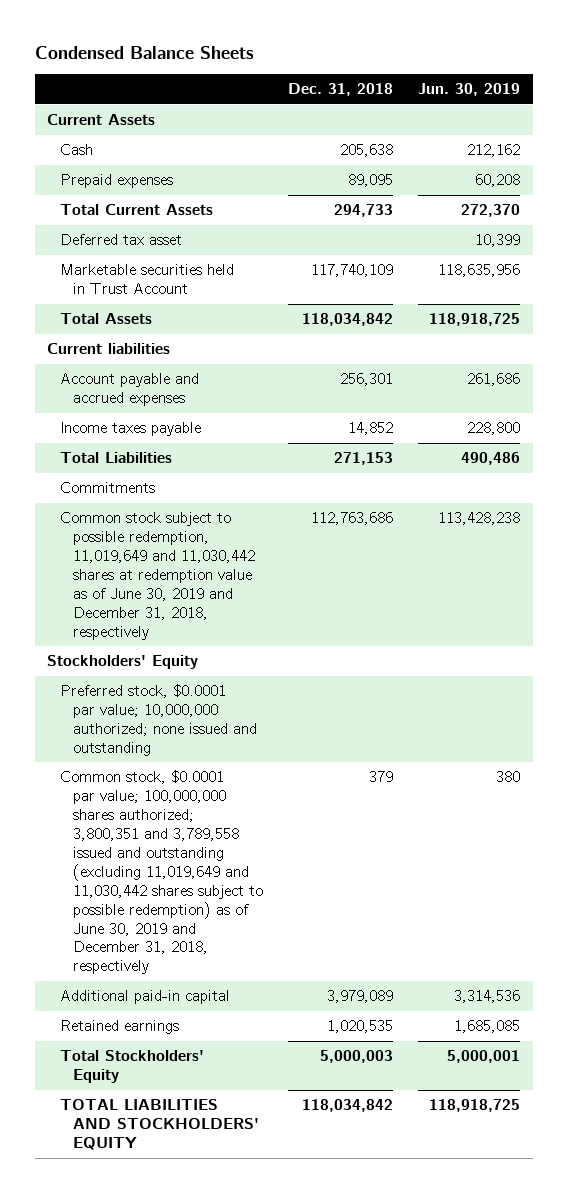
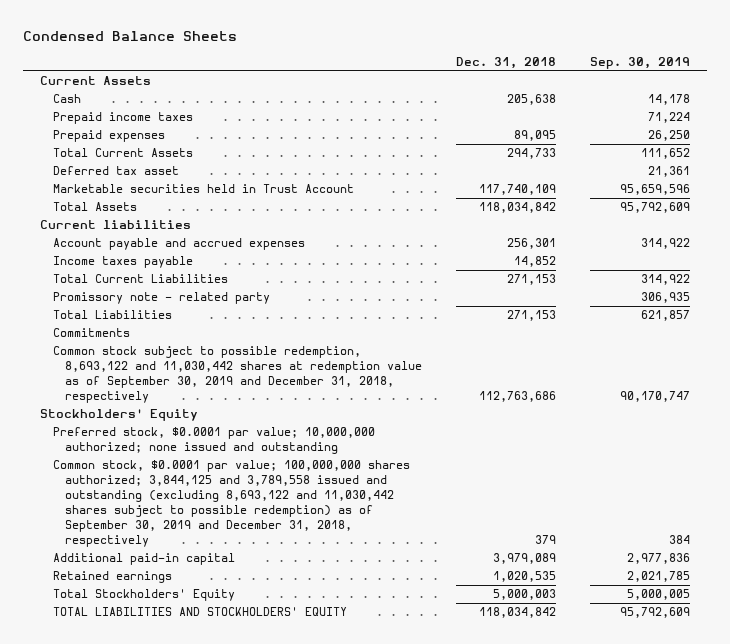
[417,83,520,97] Jun. 30, 2019 -> none
none -> [589,57,690,70] Sep. 30, 2019
none -> [52,112,193,125] Prepaid income taxes
none -> [52,274,228,284] Total Current Liabilities
none -> [52,292,270,305] Promissory note - related party
[59,512,255,640] Common stock subject to possible redemption, 11,019,649 and 11,030,442 shares at redemption value as of June 30, 2019 and December 31, 2018, respectively -> [52,346,423,404] Common stock subject to possible redemption, 8,693,122 and 11,030,442 shares at redemption value as of September 30, 2019 and December 31, 2018, respectively
[59,770,263,975] Common stock, $0.0001 par value; 100,000,000 shares authorized; 3,800,351 and 3,789,558 issued and outstanding (excluding 11,019,649 and 11,030,442 shares subject to possible redemption) as of June 30, 2019 and December 31, 2018, respectively -> [52,460,410,547] Common stock, $0.0001 par value; 100,000,000 shares authorized; 3,844,125 and 3,789,558 issued and outstanding (excluding 8,693,122 and 11,030,442 shares subject to possible redemption) as of September 30, 2019 and December 31, 2018, respectively

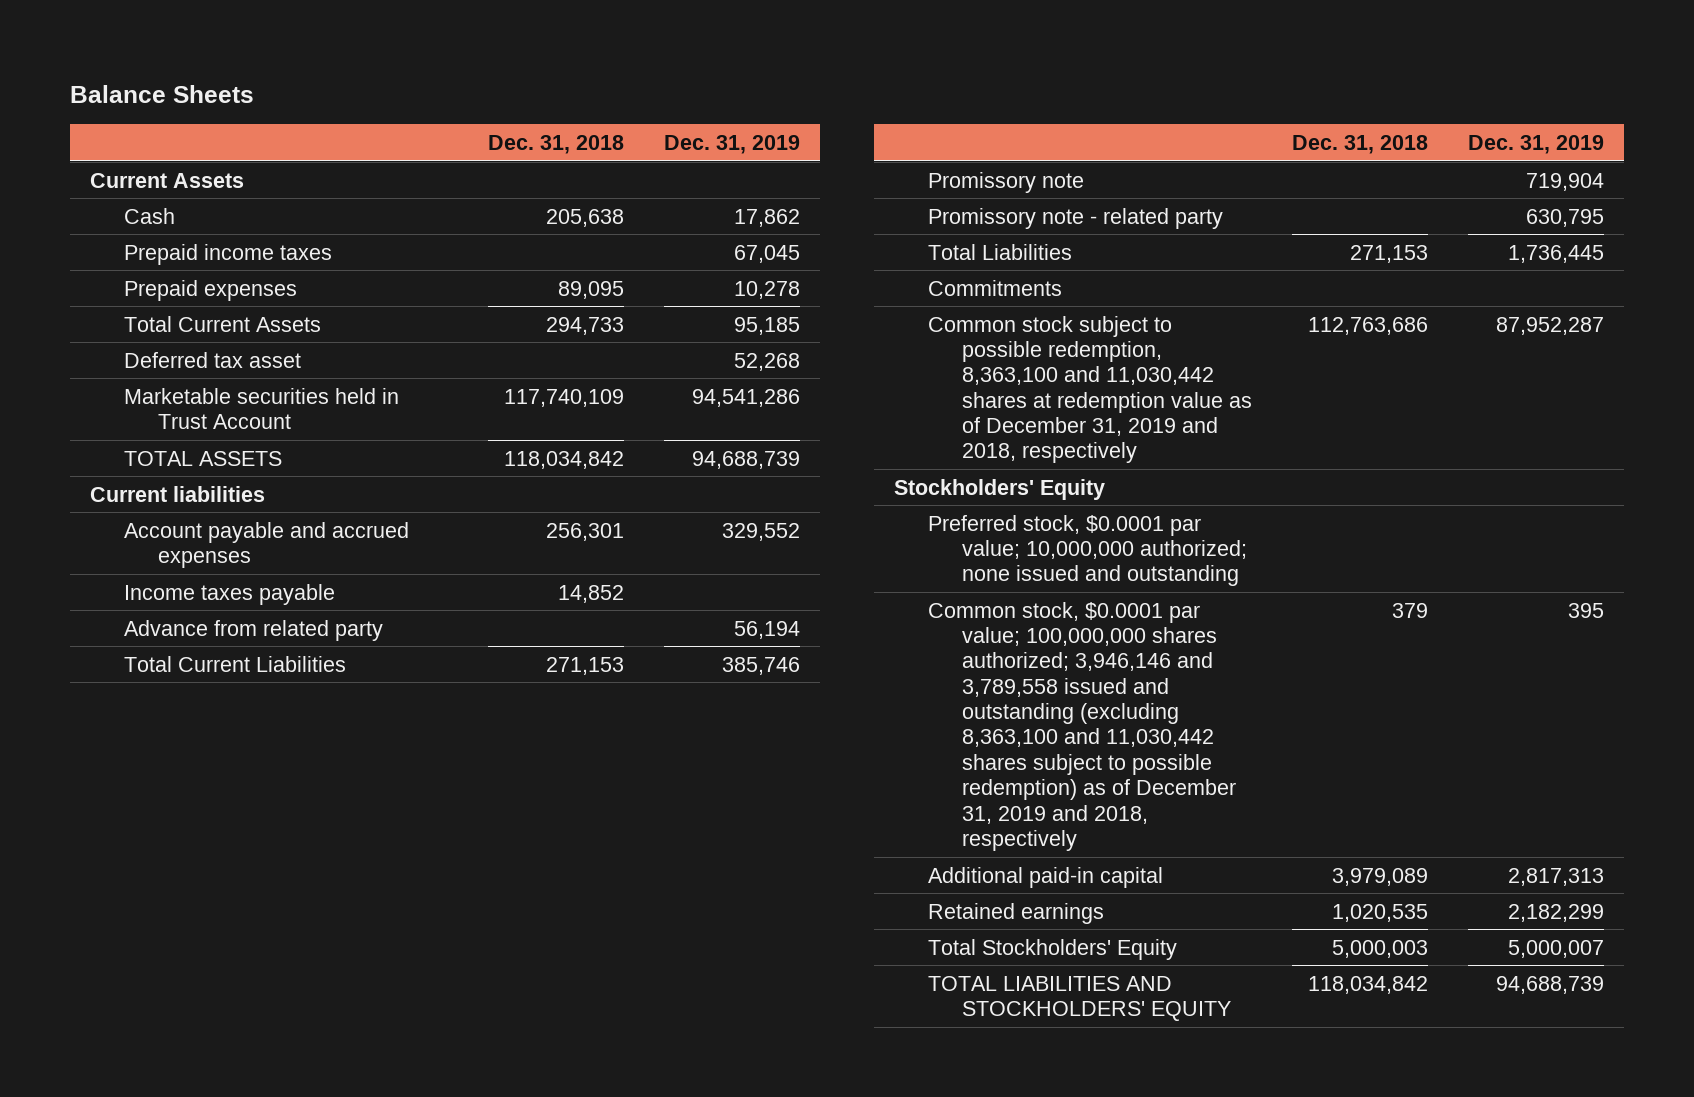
[23,31,238,42] Condensed Balance Sheets -> [69,85,254,104] Balance Sheets
[589,57,690,70] Sep. 30, 2019 -> none
none -> [664,135,801,155] Dec. 31, 2019
[52,202,137,212] Total Assets -> [123,450,282,466] TOTAL ASSETS
none -> [123,619,383,641] Advance from related party
none -> [928,171,1085,193] Promissory note
[52,346,423,404] Common stock subject to possible redemption, 8,693,122 and 11,030,442 shares at redemption value as of September 30, 2019 and December 31, 2018, respectively -> [928,315,1253,464] Common stock subject to possible redemption, 8,363,100 and 11,030,442 shares at redemption value as of December 31, 2019 and 2018, respectively
[52,460,410,547] Common stock, $0.0001 par value; 100,000,000 shares authorized; 3,844,125 and 3,789,558 issued and outstanding (excluding 8,693,122 and 11,030,442 shares subject to possible redemption) as of September 30, 2019 and December 31, 2018, respectively -> [928,601,1237,851] Common stock, $0.0001 par value; 100,000,000 shares authorized; 3,946,146 and 3,789,558 issued and outstanding (excluding 8,363,100 and 11,030,442 shares subject to possible redemption) as of December 31, 2019 and 2018, respectively

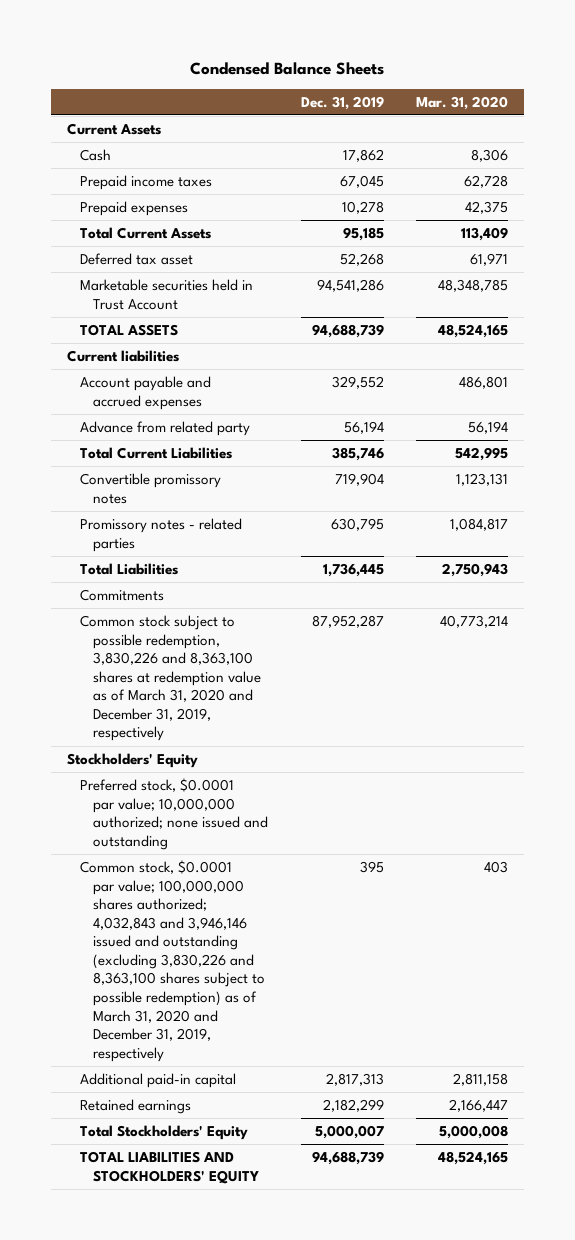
[69,85,254,104] Balance Sheets -> [190,61,385,75] Condensed Balance Sheets
[488,135,625,155] Dec. 31, 2018 -> none
none -> [415,95,508,110] Mar. 31, 2020
[123,583,335,605] Income taxes payable -> none
[928,171,1085,193] Promissory note -> [80,472,222,504] Convertible promissory notes
[928,207,1224,229] Promissory note - related party -> [80,517,243,552] Promissory notes - related parties
[928,315,1253,464] Common stock subject to possible redemption, 8,363,100 and 11,030,442 shares at redemption value as of December 31, 2019 and 2018, respectively -> [80,614,262,742] Common stock subject to possible redemption, 3,830,226 and 8,363,100 shares at redemption value as of March 31, 2020 and December 31, 2019, respectively
[928,601,1237,851] Common stock, $0.0001 par value; 100,000,000 shares authorized; 3,946,146 and 3,789,558 issued and outstanding (excluding 8,363,100 and 11,030,442 shares subject to possible redemption) as of December 31, 2019 and 2018, respectively -> [80,859,266,1062] Common stock, $0.0001 par value; 100,000,000 shares authorized; 4,032,843 and 3,946,146 issued and outstanding (excluding 3,830,226 and 8,363,100 shares subject to possible redemption) as of March 31, 2020 and December 31, 2019, respectively

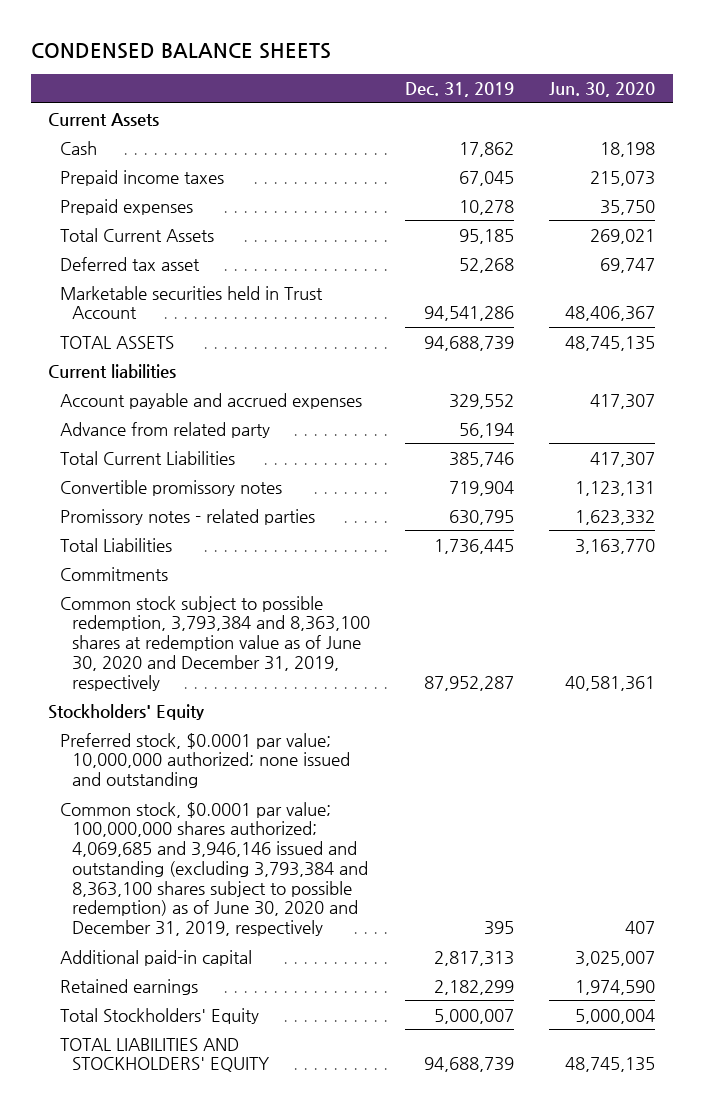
[190,61,385,75] Condensed Balance Sheets -> [30,42,331,59] CONDENSED BALANCE SHEETS
[415,95,508,110] Mar. 31, 2020 -> none
none -> [549,82,656,98] Jun. 30, 2020
[80,614,262,742] Common stock subject to possible redemption, 3,830,226 and 8,363,100 shares at redemption value as of March 31, 2020 and December 31, 2019, respectively -> [60,595,371,691] Common stock subject to possible redemption, 3,793,384 and 8,363,100 shares at redemption value as of June 30, 2020 and December 31, 2019, respectively
[80,859,266,1062] Common stock, $0.0001 par value; 100,000,000 shares authorized; 4,032,843 and 3,946,146 issued and outstanding (excluding 3,830,226 and 8,363,100 shares subject to possible redemption) as of March 31, 2020 and December 31, 2019, respectively -> [60,801,369,936] Common stock, $0.0001 par value; 100,000,000 shares authorized; 4,069,685 and 3,946,146 issued and outstanding (excluding 3,793,384 and 8,363,100 shares subject to possible redemption) as of June 30, 2020 and December 31, 2019, respectively

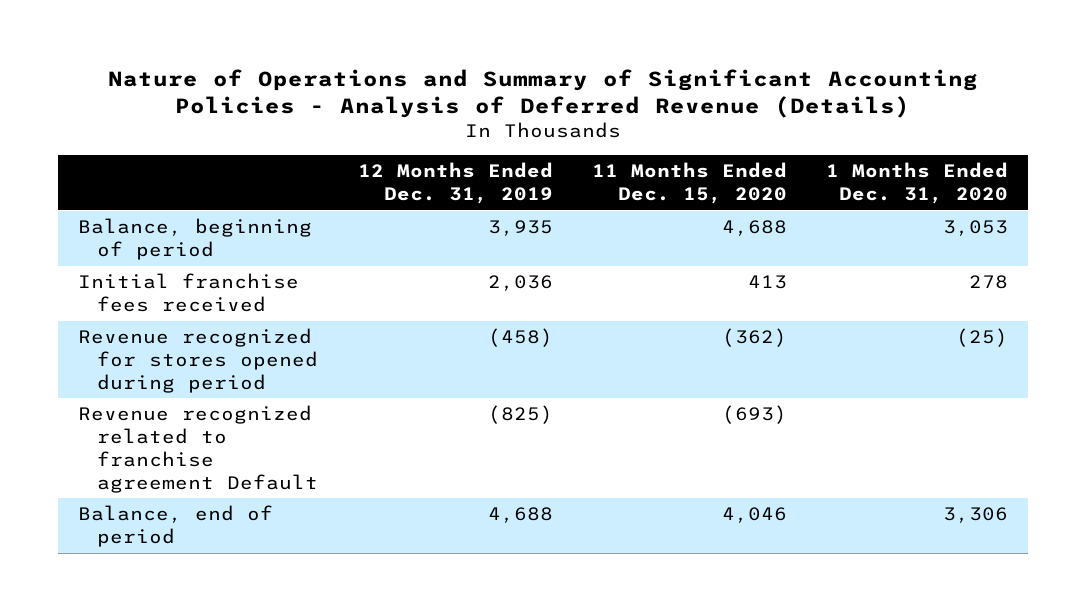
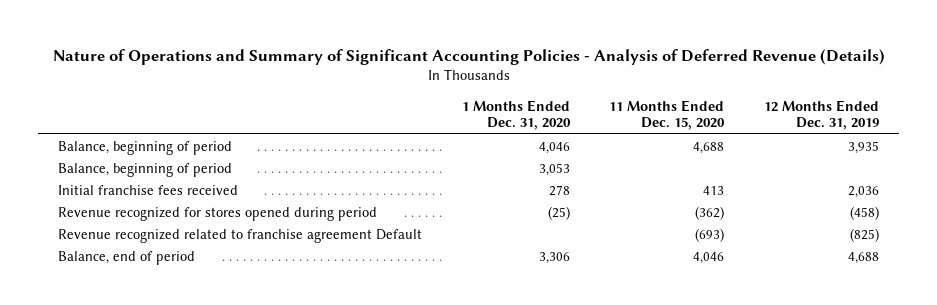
[943,220,1009,237] 3,053 -> [538,141,570,154] 4,046
none -> [57,162,232,177] Balance, beginning of period

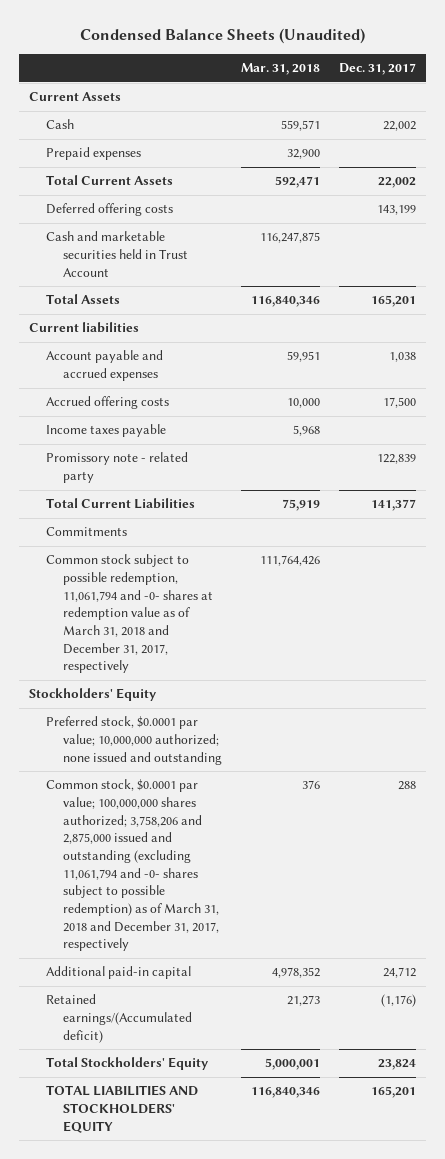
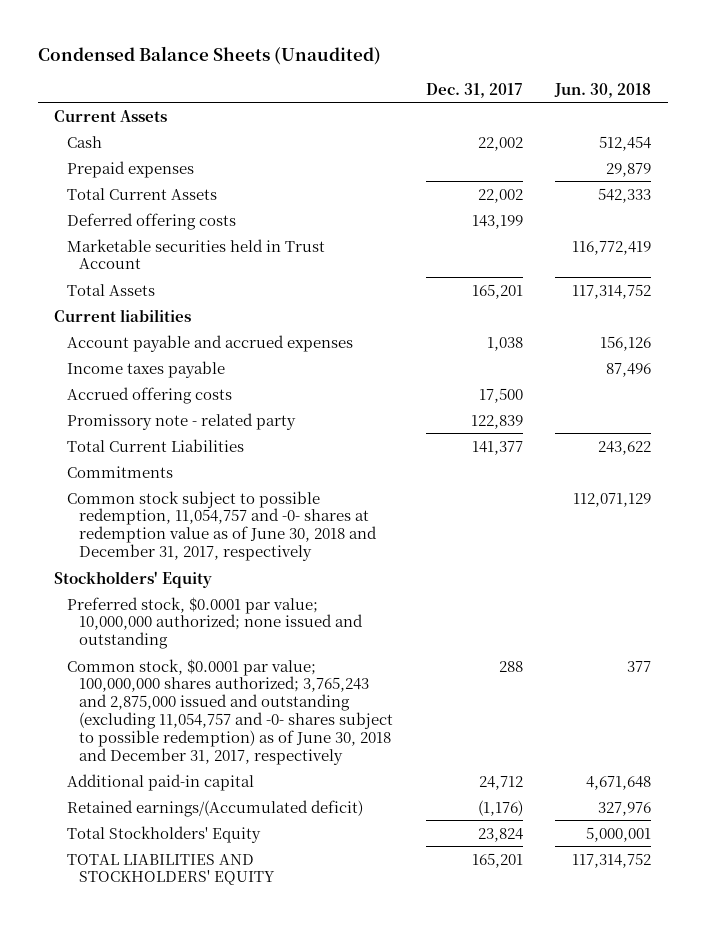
[241,63,321,76] Mar. 31, 2018 -> none
none -> [554,82,652,98] Jun. 30, 2018
[45,231,188,277] Cash and marketable securities held in Trust Account -> [66,238,325,270] Marketable securities held in Trust Account
[45,396,169,410] Accrued offering costs -> [66,386,232,404] Accrued offering costs
[45,554,213,674] Common stock subject to possible redemption, 11,061,794 and -0- shares at redemption value as of March 31, 2018 and December 31, 2017, respectively -> [66,490,377,561] Common stock subject to possible redemption, 11,054,757 and -0- shares at redemption value as of June 30, 2018 and December 31, 2017, respectively
[45,779,219,952] Common stock, $0.0001 par value; 100,000,000 shares authorized; 3,758,206 and 2,875,000 issued and outstanding (excluding 11,061,794 and -0- shares subject to possible redemption) as of March 31, 2018 and December 31, 2017, respectively -> [66,658,393,765] Common stock, $0.0001 par value; 100,000,000 shares authorized; 3,765,243 and 2,875,000 issued and outstanding (excluding 11,054,757 and -0- shares subject to possible redemption) as of June 30, 2018 and December 31, 2017, respectively

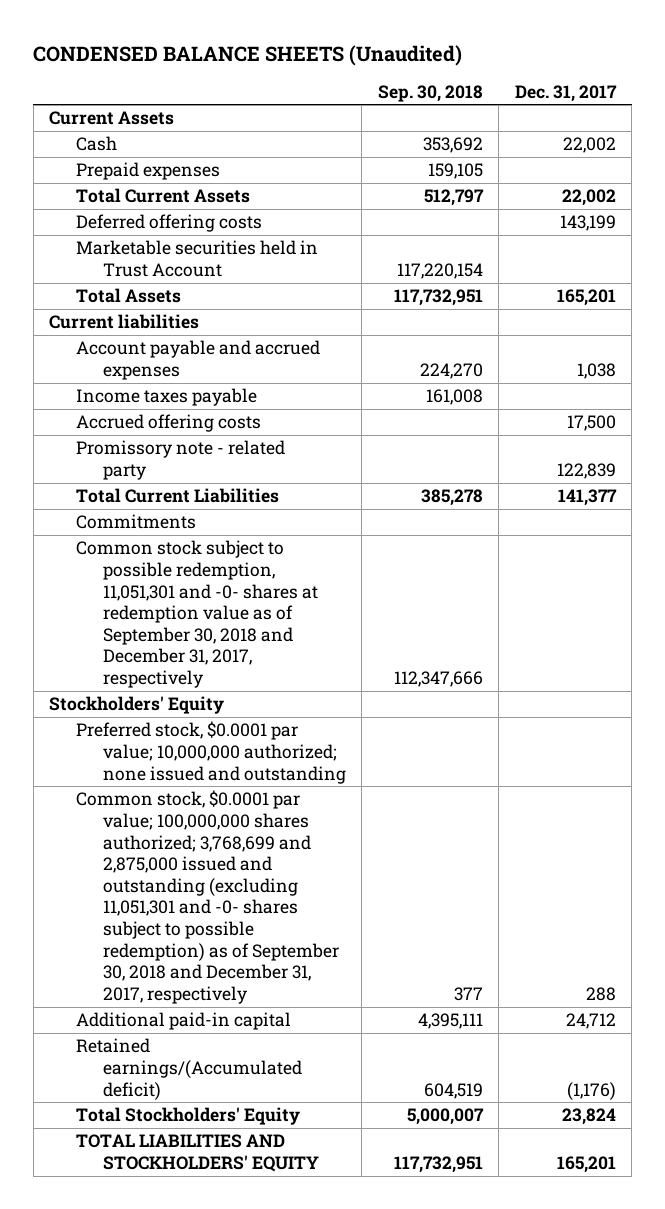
[37,46,381,66] Condensed Balance Sheets (Unaudited) -> [33,44,463,66] CONDENSED BALANCE SHEETS (Unaudited)
[554,82,652,98] Jun. 30, 2018 -> none
none -> [377,84,483,102] Sep. 30, 2018
[66,490,377,561] Common stock subject to possible redemption, 11,054,757 and -0- shares at redemption value as of June 30, 2018 and December 31, 2017, respectively -> [76,540,318,689] Common stock subject to possible redemption, 11,051,301 and -0- shares at redemption value as of September 30, 2018 and December 31, 2017, respectively
[66,658,393,765] Common stock, $0.0001 par value; 100,000,000 shares authorized; 3,765,243 and 2,875,000 issued and outstanding (excluding 11,054,757 and -0- shares subject to possible redemption) as of June 30, 2018 and December 31, 2017, respectively -> [76,790,339,1004] Common stock, $0.0001 par value; 100,000,000 shares authorized; 3,768,699 and 2,875,000 issued and outstanding (excluding 11,051,301 and -0- shares subject to possible redemption) as of September 30, 2018 and December 31, 2017, respectively

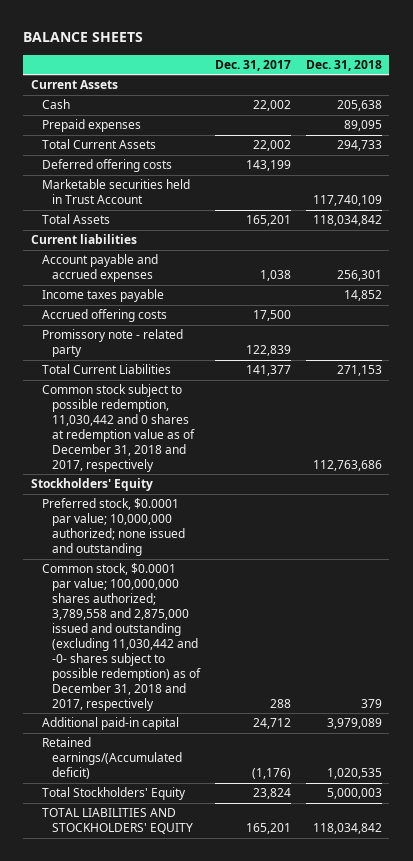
[33,44,463,66] CONDENSED BALANCE SHEETS (Unaudited) -> [23,32,144,43] BALANCE SHEETS
[377,84,483,102] Sep. 30, 2018 -> none
none -> [305,59,382,71] Dec. 31, 2018
[76,514,197,530] Commitments -> none
[76,540,318,689] Common stock subject to possible redemption, 11,051,301 and -0- shares at redemption value as of September 30, 2018 and December 31, 2017, respectively -> [41,384,196,472] Common stock subject to possible redemption, 11,030,442 and 0 shares at redemption value as of December 31, 2018 and 2017, respectively
[76,790,339,1004] Common stock, $0.0001 par value; 100,000,000 shares authorized; 3,768,699 and 2,875,000 issued and outstanding (excluding 11,051,301 and -0- shares subject to possible redemption) as of September 30, 2018 and December 31, 2017, respectively -> [41,563,202,711] Common stock, $0.0001 par value; 100,000,000 shares authorized; 3,789,558 and 2,875,000 issued and outstanding (excluding 11,030,442 and -0- shares subject to possible redemption) as of December 31, 2018 and 2017, respectively

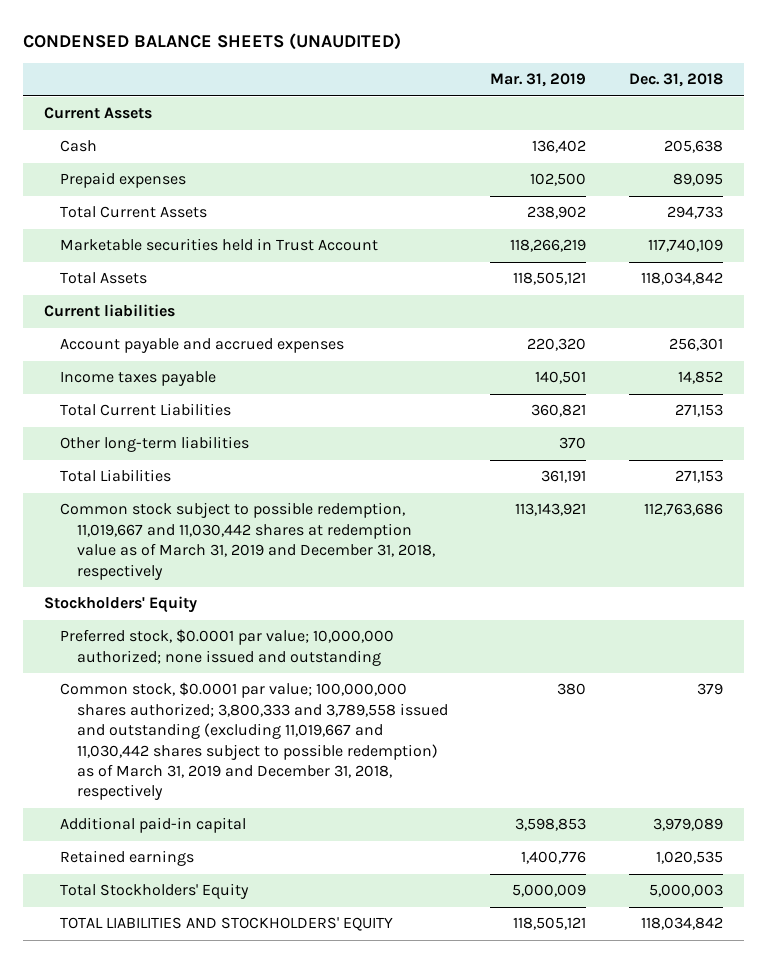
[23,32,144,43] BALANCE SHEETS -> [22,33,401,51] CONDENSED BALANCE SHEETS (UNAUDITED)
[215,59,292,71] Dec. 31, 2017 -> none
none -> [490,73,587,88] Mar. 31, 2019
[41,159,172,173] Deferred offering costs -> none
[41,309,167,323] Accrued offering costs -> none
[41,329,183,358] Promissory note - related party -> none
none -> [60,436,250,453] Other long-term liabilities
none -> [60,469,172,483] Total Liabilities
[41,384,196,472] Common stock subject to possible redemption, 11,030,442 and 0 shares at redemption value as of December 31, 2018 and 2017, respectively -> [60,502,435,580] Common stock subject to possible redemption, 11,019,667 and 11,030,442 shares at redemption value as of March 31, 2019 and December 31, 2018, respectively
[41,563,202,711] Common stock, $0.0001 par value; 100,000,000 shares authorized; 3,789,558 and 2,875,000 issued and outstanding (excluding 11,030,442 and -0- shares subject to possible redemption) as of December 31, 2018 and 2017, respectively -> [60,682,448,801] Common stock, $0.0001 par value; 100,000,000 shares authorized; 3,800,333 and 3,789,558 issued and outstanding (excluding 11,019,667 and 11,030,442 shares subject to possible redemption) as of March 31, 2019 and December 31, 2018, respectively
[41,737,183,780] Retained earnings/(Accumulated deficit) -> [60,850,195,867] Retained earnings

